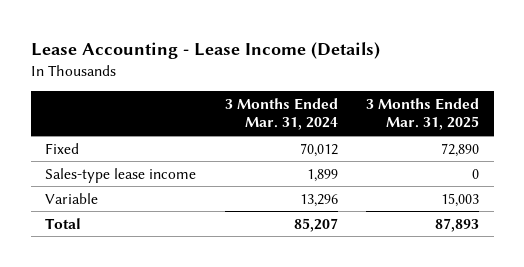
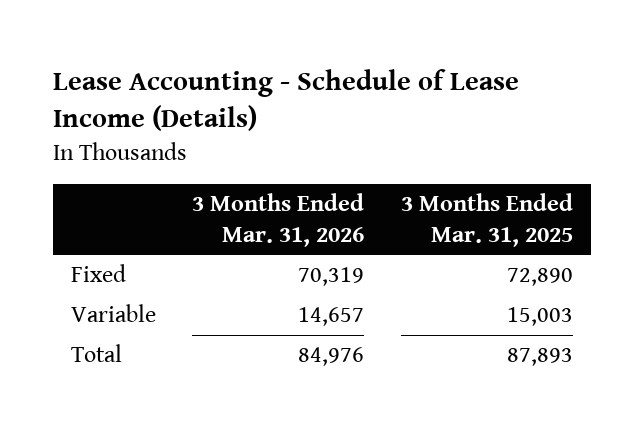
[30,41,380,59] Lease Accounting - Lease Income (Details) -> [52,68,519,132] Lease Accounting - Schedule of Lease Income (Details)
[224,98,338,131] 3 Months Ended Mar. 31, 2024 -> none
none -> [192,193,365,247] 3 Months Ended Mar. 31, 2026
[44,167,196,183] Sales-type lease income -> none

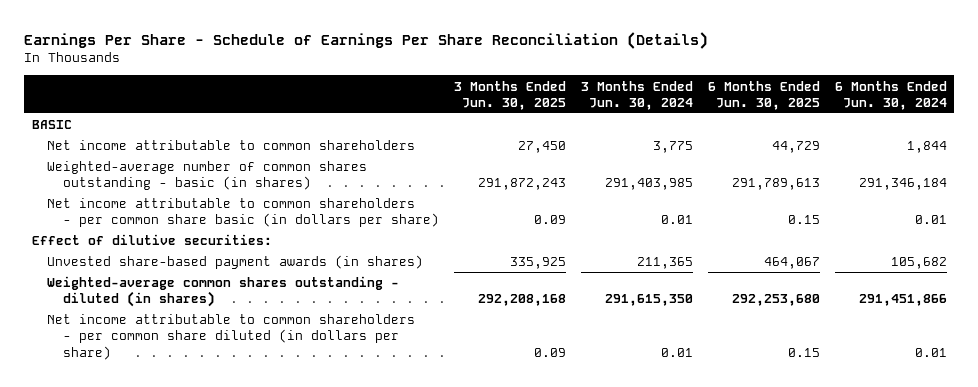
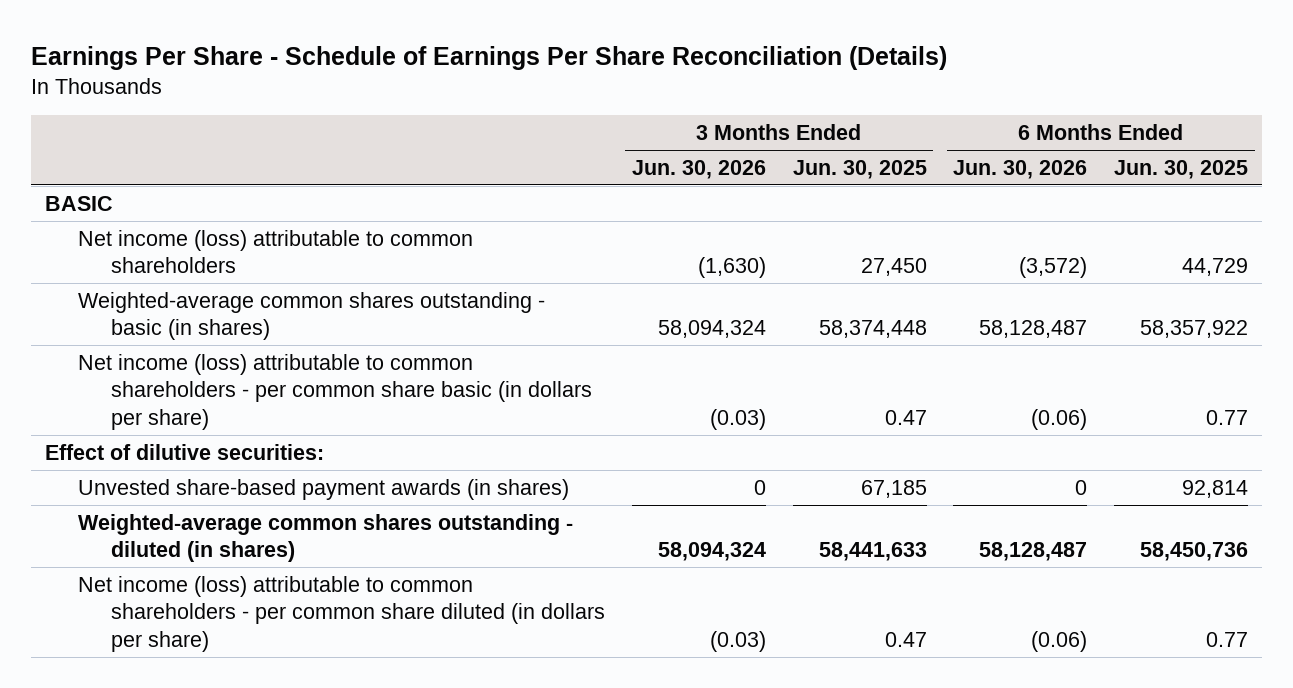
[580,80,693,110] 3 Months Ended Jun. 30, 2024 -> none
[834,80,947,110] 6 Months Ended Jun. 30, 2024 -> none
none -> [631,159,766,179] Jun. 30, 2026
none -> [953,159,1088,179] Jun. 30, 2026
[47,140,416,151] Net income attributable to common shareholders -> [77,229,473,274] Net income (loss) attributable to common shareholders
[47,161,368,191] Weighted-average number of common shares outstanding - basic (in shares) -> [77,291,545,341] Weighted-average common shares outstanding - basic (in shares)
[477,178,566,191] 291,872,243 -> [818,320,927,339] 58,374,448
[731,178,820,191] 291,789,613 -> [1140,320,1249,339] 58,357,922
[47,198,439,228] Net income attributable to common shareholders - per common share basic (in dollars per share) -> [77,353,592,430] Net income (loss) attributable to common shareholders - per common share basic (in dollars per share)
[533,215,566,225] 0.09 -> [884,409,927,425] 0.47
[787,215,820,225] 0.15 -> [1206,409,1249,425] 0.77
[509,257,566,270] 335,925 -> [860,479,927,498] 67,185
[763,257,820,270] 464,067 -> [1182,479,1249,498] 92,814
[477,294,566,307] 292,208,168 -> [818,542,927,562] 58,441,633
[731,294,820,307] 292,253,680 -> [1140,542,1249,562] 58,450,736
[47,314,416,360] Net income attributable to common shareholders - per common share diluted (in dollars per share) -> [77,575,605,652] Net income (loss) attributable to common shareholders - per common share diluted (in dollars per share)
[533,347,566,357] 0.09 -> [884,631,927,647] 0.47
[787,347,820,357] 0.15 -> [1206,631,1249,647] 0.77

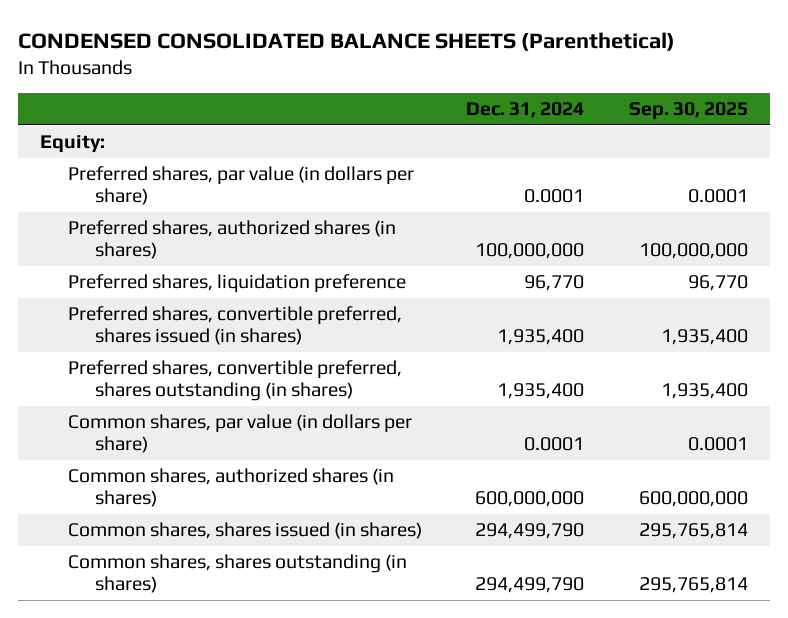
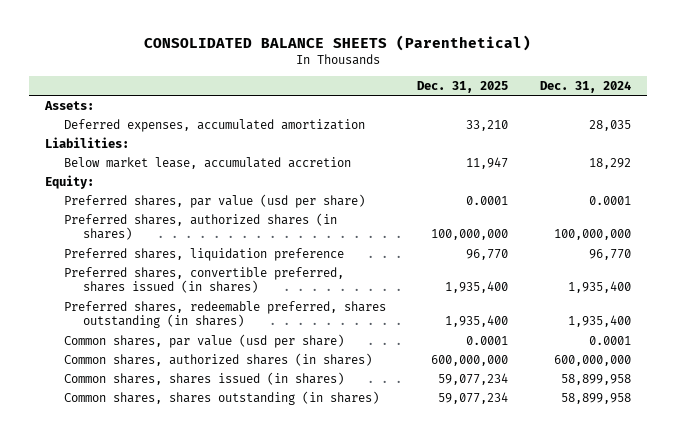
[17,31,675,51] CONDENSED CONSOLIDATED BALANCE SHEETS (Parenthetical) -> [143,34,531,51] CONSOLIDATED BALANCE SHEETS (Parenthetical)
[628,102,748,121] Sep. 30, 2025 -> none
none -> [417,80,509,93] Dec. 31, 2025
none -> [43,100,94,110] Assets:
none -> [63,118,365,132] Deferred expenses, accumulated amortization
none -> [44,136,129,148] Liabilities:
none -> [63,156,351,169] Below market lease, accumulated accretion
[67,166,414,206] Preferred shares, par value (in dollars per share) -> [63,193,365,208] Preferred shares, par value (usd per share)
[67,360,402,402] Preferred shares, convertible preferred, shares outstanding (in shares) -> [63,300,386,329] Preferred shares, redeemable preferred, shares outstanding (in shares)
[67,414,412,454] Common shares, par value (in dollars per share) -> [63,333,344,348] Common shares, par value (usd per share)
[475,523,585,540] 294,499,790 -> [561,373,632,385] 58,899,958
[475,577,585,594] 294,499,790 -> [561,392,632,404] 58,899,958

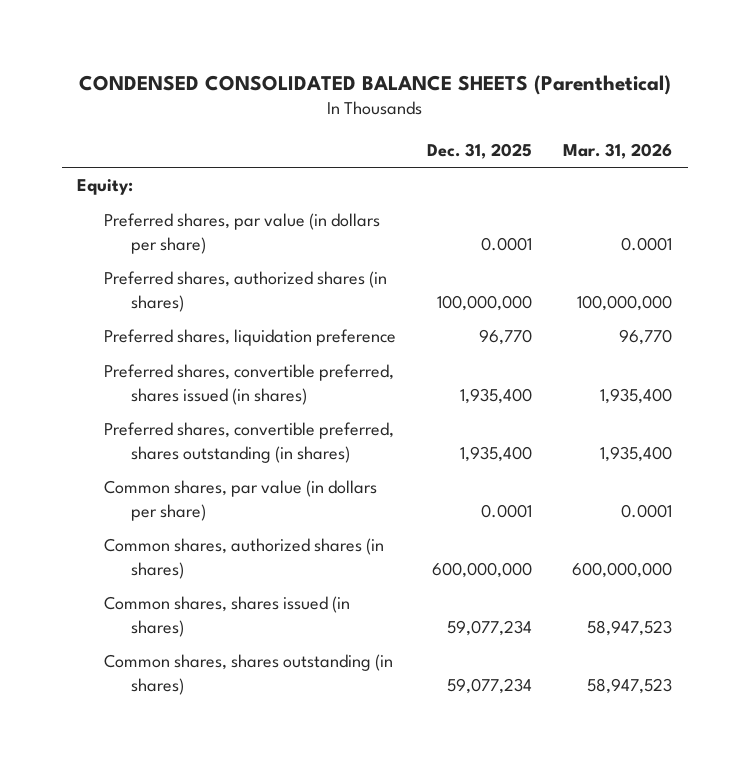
[143,34,531,51] CONSOLIDATED BALANCE SHEETS (Parenthetical) -> [78,74,671,95] CONDENSED CONSOLIDATED BALANCE SHEETS (Parenthetical)
[540,80,632,93] Dec. 31, 2024 -> none
none -> [563,143,673,160] Mar. 31, 2026
[43,100,94,110] Assets: -> none
[63,118,365,132] Deferred expenses, accumulated amortization -> none
[44,136,129,148] Liabilities: -> none
[63,156,351,169] Below market lease, accumulated accretion -> none
[63,193,365,208] Preferred shares, par value (usd per share) -> [103,213,380,254] Preferred shares, par value (in dollars per share)
[63,300,386,329] Preferred shares, redeemable preferred, shares outstanding (in shares) -> [103,422,394,463] Preferred shares, convertible preferred, shares outstanding (in shares)
[63,333,344,348] Common shares, par value (usd per share) -> [103,480,377,521] Common shares, par value (in dollars per share)

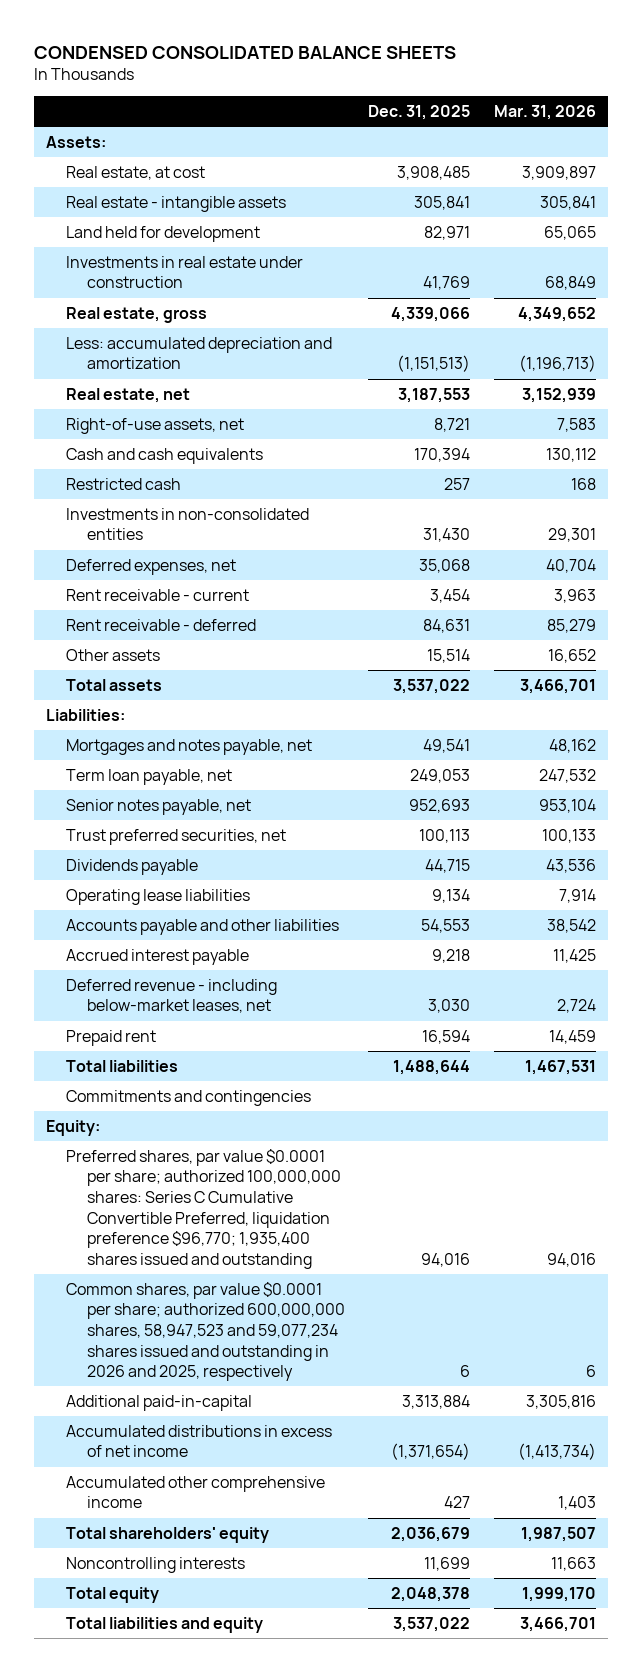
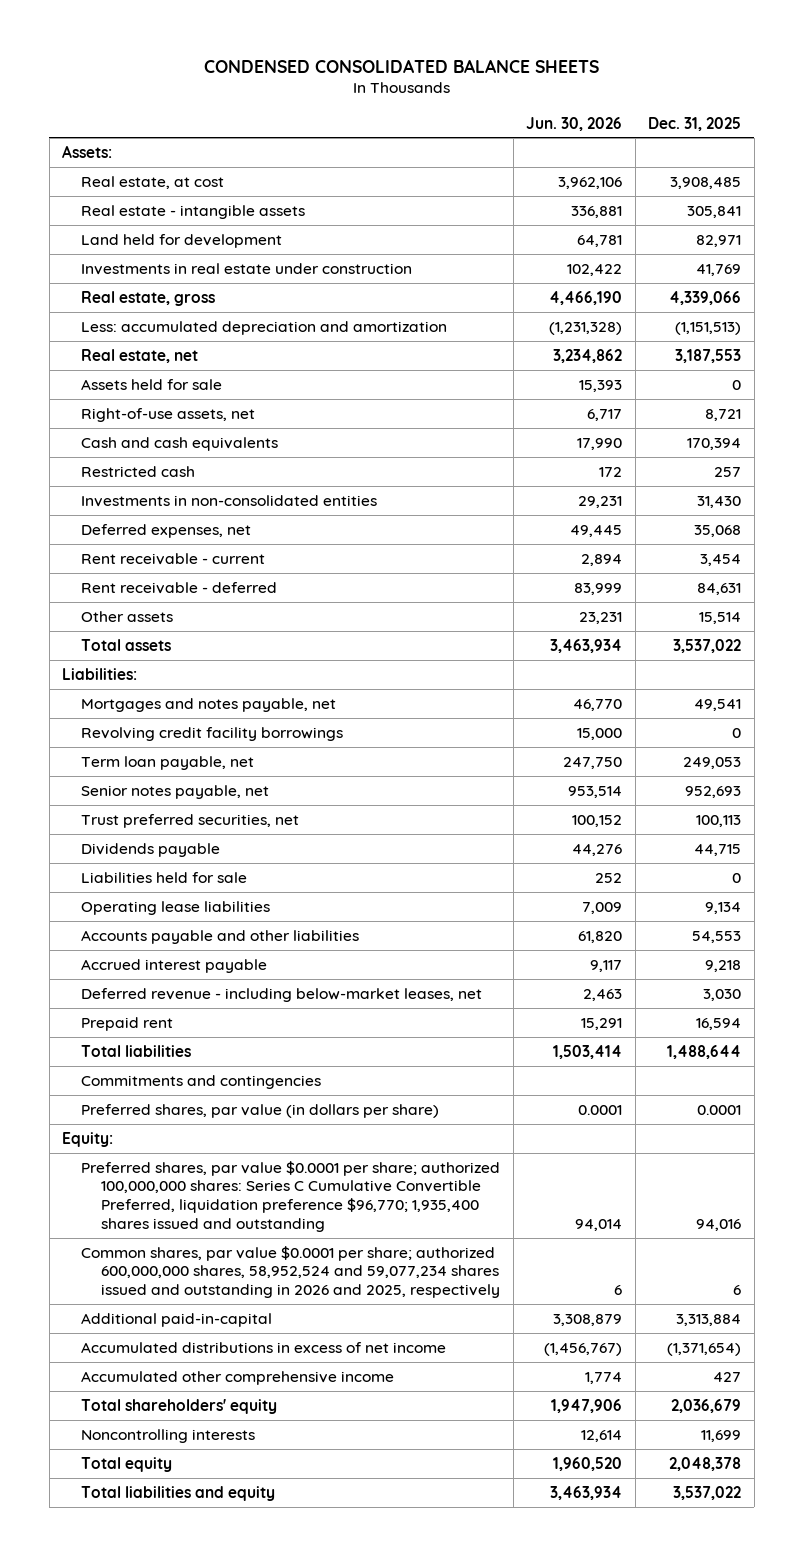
[494,105,597,121] Mar. 31, 2026 -> none
none -> [526,116,623,131] Jun. 30, 2026
none -> [81,378,223,390] Assets held for sale
none -> [81,726,344,741] Revolving credit facility borrowings
none -> [81,871,248,883] Liabilities held for sale
none -> [81,1103,440,1118] Preferred shares, par value (in dollars per share)
[66,1281,345,1382] Common shares, par value $0.0001 per share; authorized 600,000,000 shares, 58,947,523 and 59,077,234 shares issued and outstanding in 2026 and 2025, respectively -> [81,1245,500,1299] Common shares, par value $0.0001 per share; authorized 600,000,000 shares, 58,952,524 and 59,077,234 shares issued and outstanding in 2026 and 2025, respectively

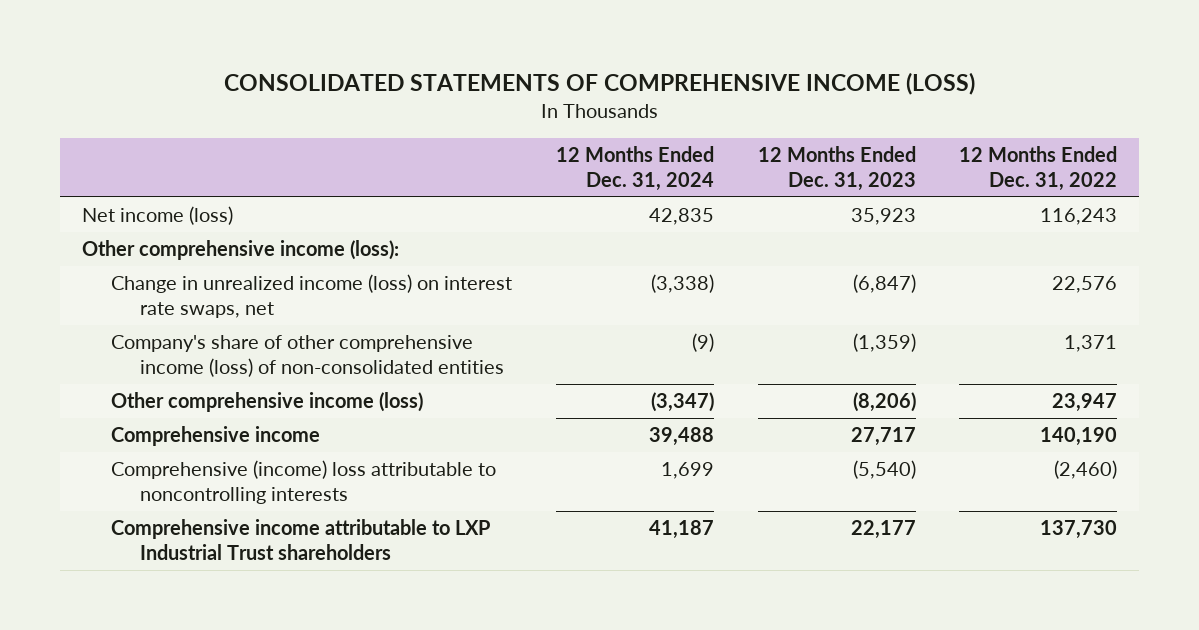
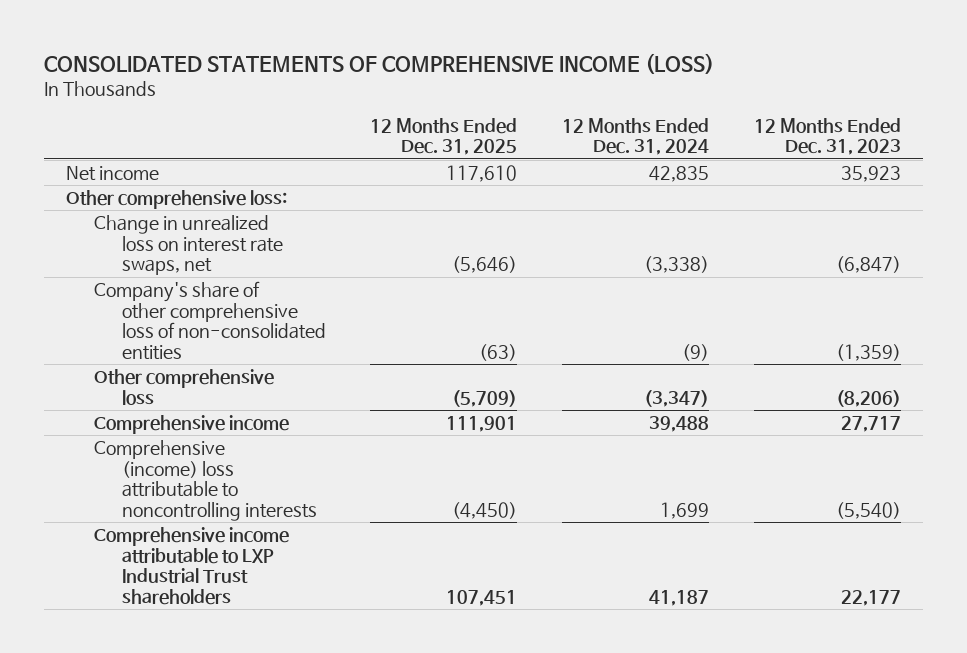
[959,146,1118,191] 12 Months Ended Dec. 31, 2022 -> none
none -> [370,117,518,156] 12 Months Ended Dec. 31, 2025
[82,206,234,226] Net income (loss) -> [65,166,159,182] Net income
[82,240,400,261] Other comprehensive income (loss): -> [65,190,287,210] Other comprehensive loss:
[110,274,512,318] Change in unrealized income (loss) on interest rate swaps, net -> [93,215,283,276] Change in unrealized loss on interest rate swaps, net
[110,335,504,377] Company's share of other comprehensive income (loss) of non-consolidated entities -> [93,281,326,361] Company's share of other comprehensive loss of non-consolidated entities
[110,392,423,413] Other comprehensive income (loss) -> [93,369,274,405] Other comprehensive loss

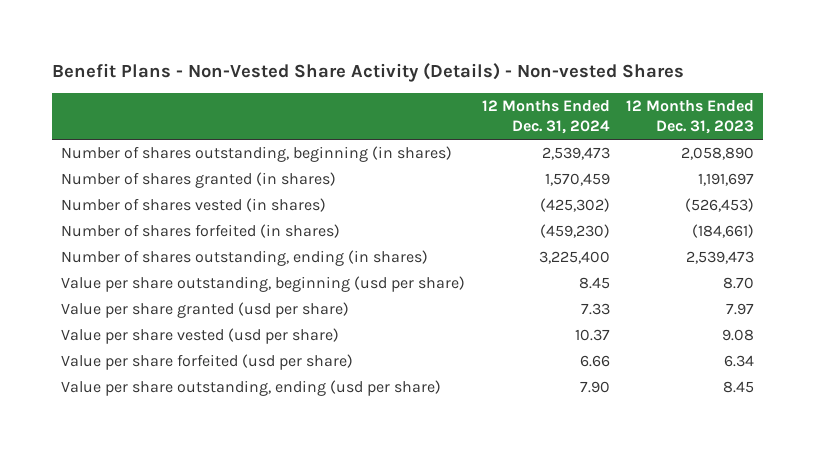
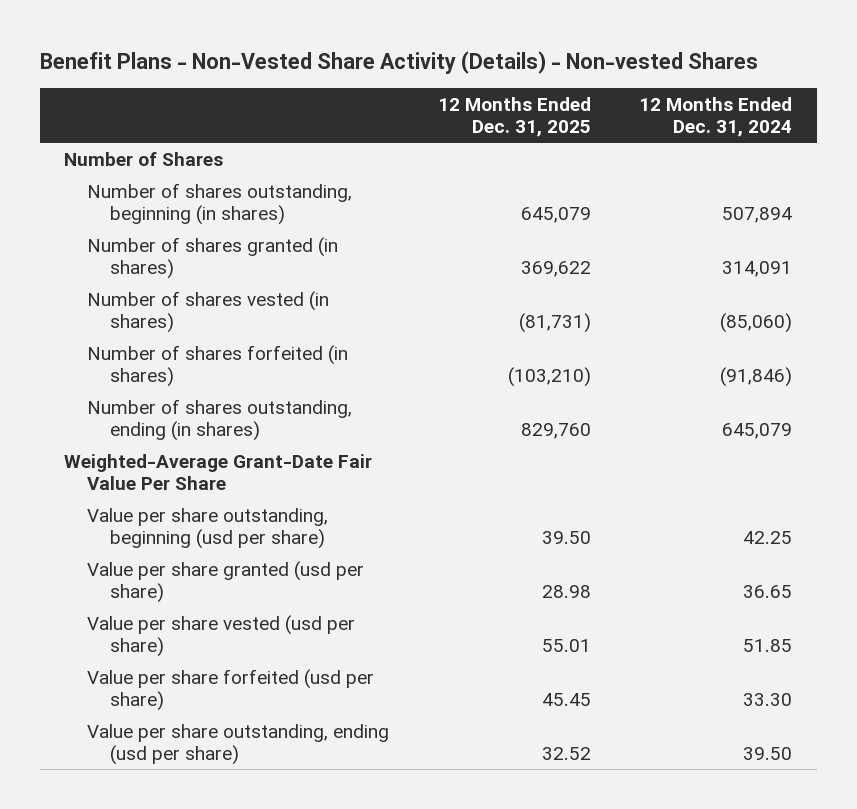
[626,99,755,135] 12 Months Ended Dec. 31, 2023 -> none
none -> [437,96,591,138] 12 Months Ended Dec. 31, 2025
none -> [64,151,224,166] Number of Shares
[541,146,610,160] 2,539,473 -> [722,206,793,223] 507,894
[544,172,610,186] 1,570,459 -> [722,260,793,277] 314,091
[539,197,610,212] (425,302) -> [720,312,793,333] (85,060)
[539,223,610,238] (459,230) -> [720,366,793,387] (91,846)
[538,250,610,264] 3,225,400 -> [722,422,793,439] 645,079
none -> [64,453,373,490] Weighted-Average Grant-Date Fair Value Per Share
[578,276,610,289] 8.45 -> [743,530,793,544] 42.25
[580,302,610,315] 7.33 -> [743,584,793,598] 36.65
[574,328,610,341] 10.37 -> [743,638,793,652] 51.85
[579,354,610,367] 6.66 -> [743,692,793,706] 33.30
[579,380,610,393] 7.90 -> [743,746,793,760] 39.50

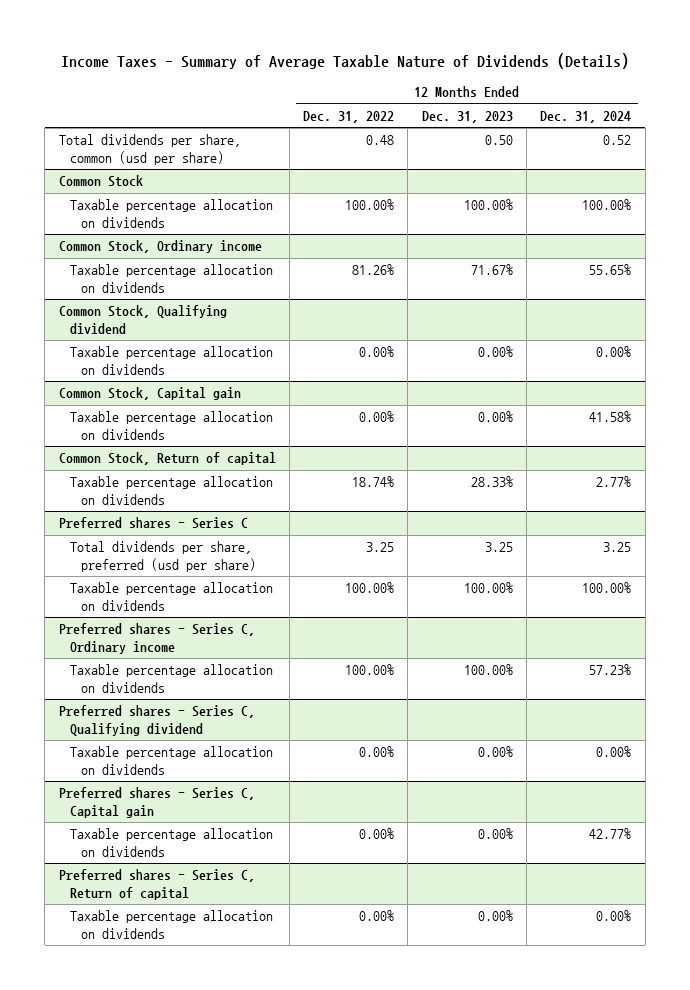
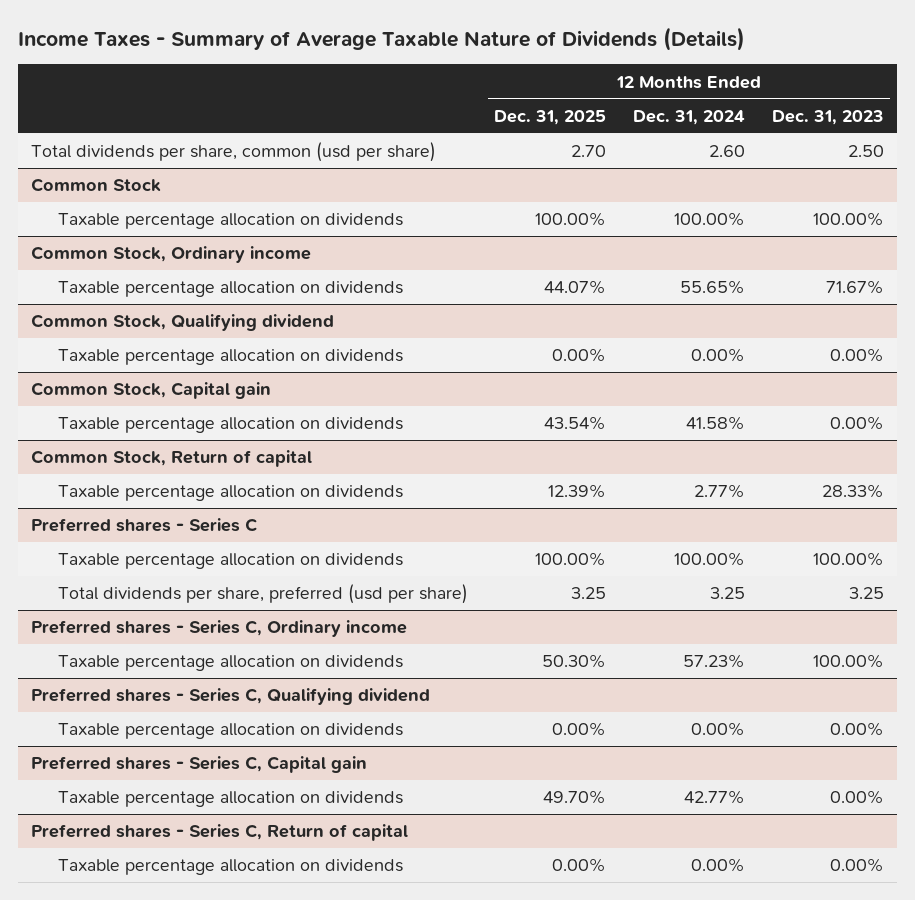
[303,110,395,123] Dec. 31, 2022 -> none
none -> [494,109,607,125] Dec. 31, 2025
[484,135,513,146] 0.50 -> [847,145,884,158] 2.50
[603,135,632,146] 0.52 -> [709,145,746,158] 2.60
[69,541,256,572] Total dividends per share, preferred (usd per share) -> [57,584,468,605] Total dividends per share, preferred (usd per share)

